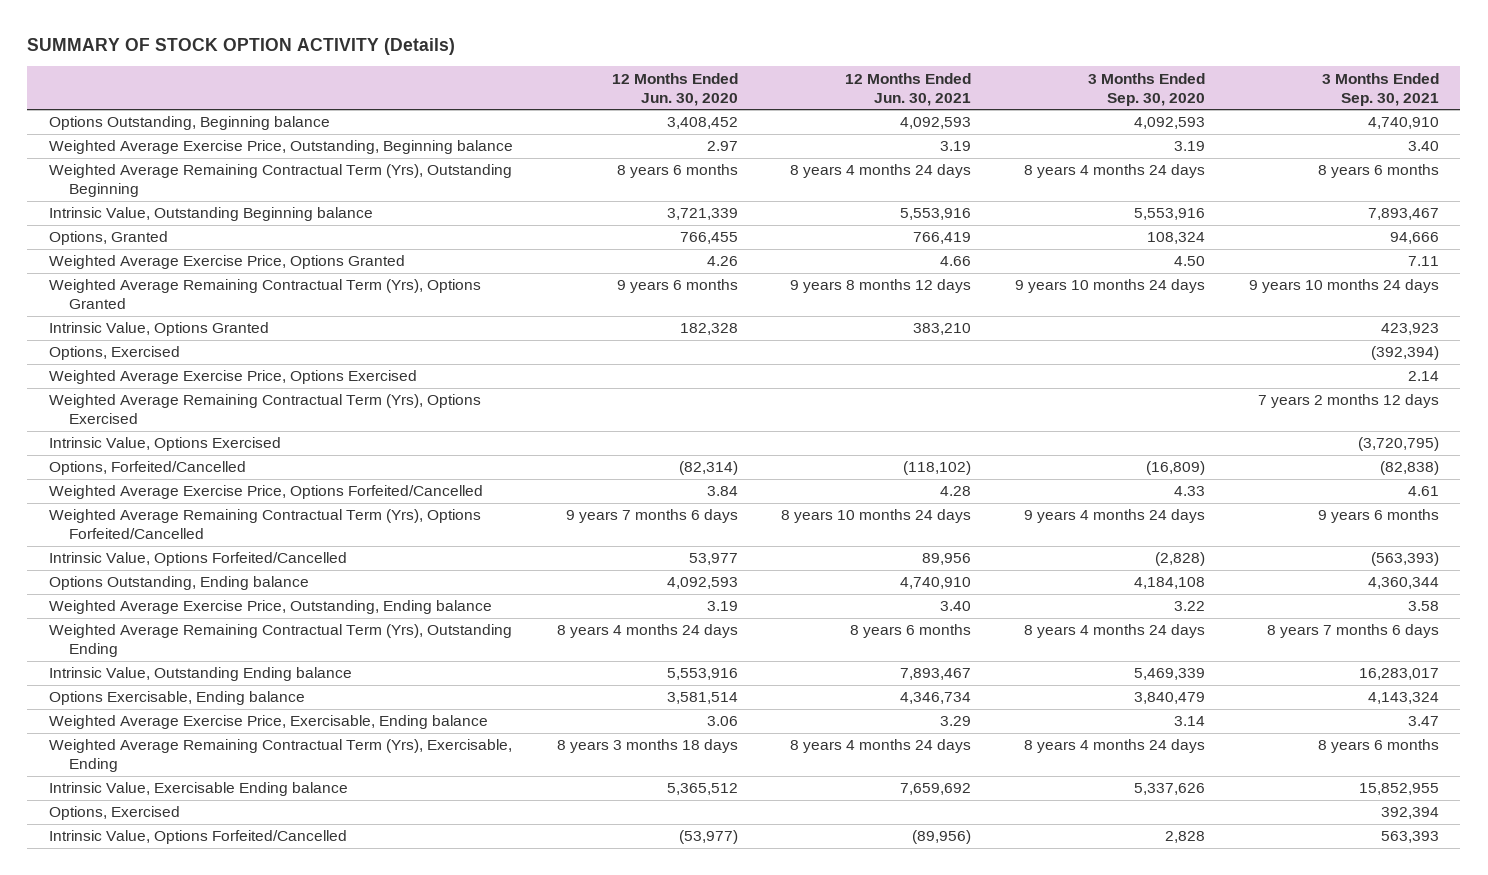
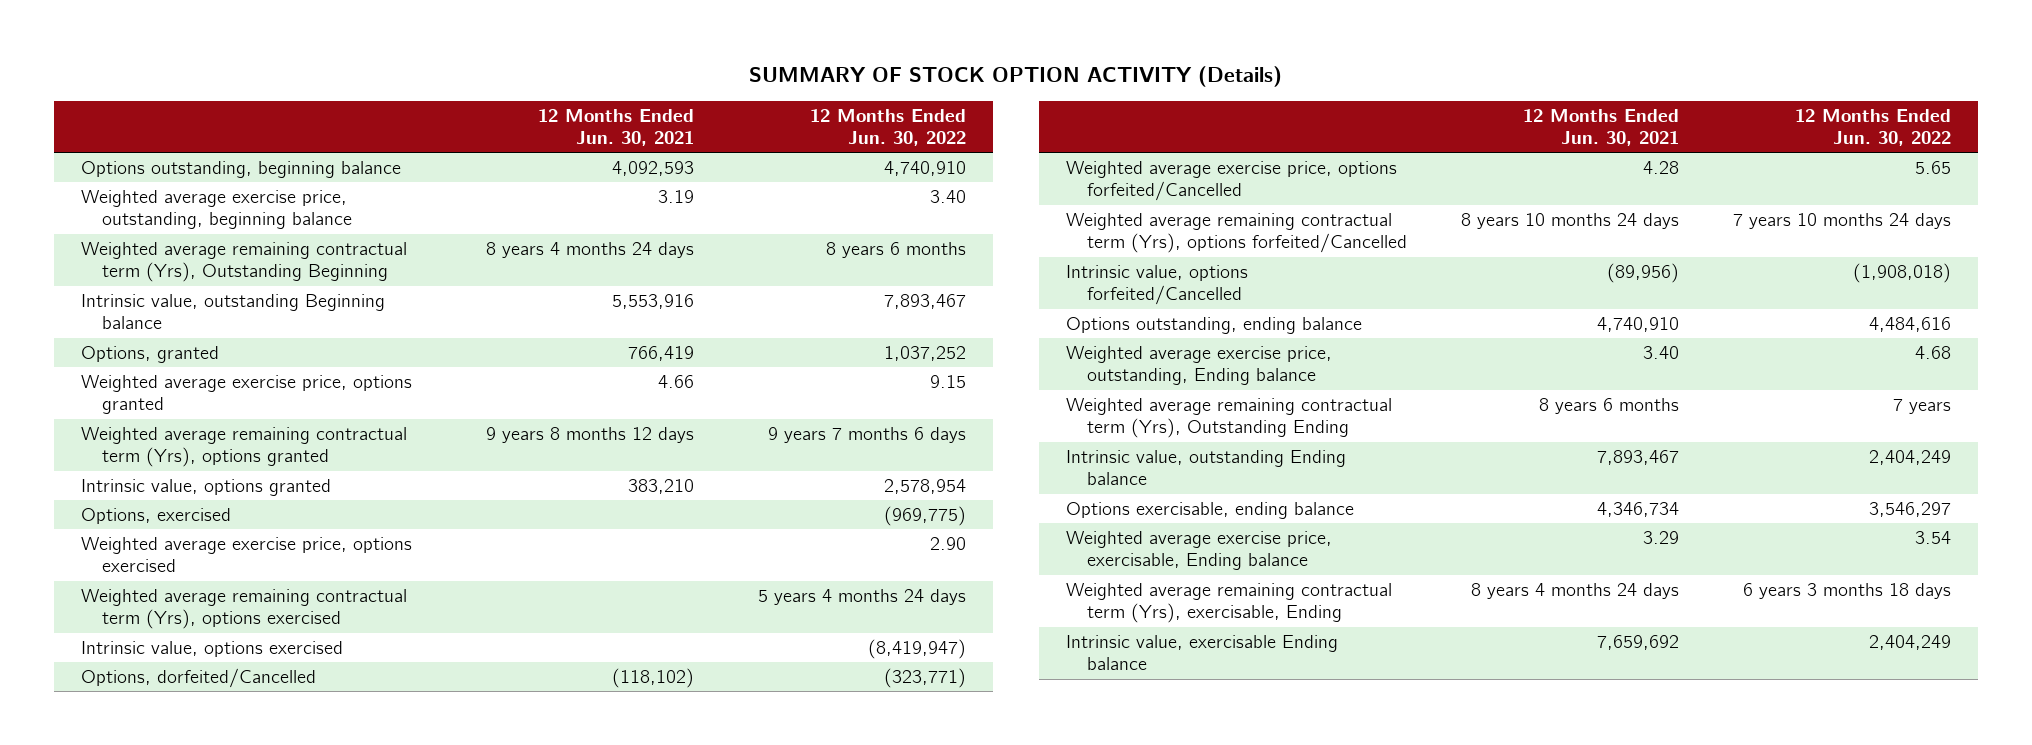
[611,72,738,106] 12 Months Ended Jun. 30, 2020 -> none
[1088,72,1206,106] 3 Months Ended Sep. 30, 2020 -> none
[1321,72,1439,106] 3 Months Ended Sep. 30, 2021 -> none
none -> [810,108,967,146] 12 Months Ended Jun. 30, 2022
[49,806,181,821] Options, Exercised -> none
[49,830,348,845] Intrinsic Value, Options Forfeited/Cancelled -> none
[49,116,331,131] Options Outstanding, Beginning balance -> [80,160,401,178] Options outstanding, beginning balance
[49,140,514,155] Weighted Average Exercise Price, Outstanding, Beginning balance -> [80,189,353,230] Weighted average exercise price, outstanding, beginning balance
[49,164,513,198] Weighted Average Remaining Contractual Term (Yrs), Outstanding Beginning -> [80,241,407,283] Weighted average remaining contractual term (Yrs), Outstanding Beginning
[49,207,374,222] Intrinsic Value, Outstanding Beginning balance -> [80,293,385,330] Intrinsic value, outstanding Beginning balance
[49,231,169,246] Options, Granted -> [80,345,219,363] Options, granted
[49,255,406,270] Weighted Average Exercise Price, Options Granted -> [80,374,412,415] Weighted average exercise price, options granted
[49,279,482,310] Weighted Average Remaining Contractual Term (Yrs), Options Granted -> [80,426,407,468] Weighted average remaining contractual term (Yrs), options granted
[49,322,270,337] Intrinsic Value, Options Granted -> [80,478,331,496] Intrinsic value, options granted
[49,346,181,361] Options, Exercised -> [80,507,231,524] Options, exercised
[49,370,418,385] Weighted Average Exercise Price, Options Exercised -> [80,536,412,573] Weighted average exercise price, options exercised
[49,394,482,425] Weighted Average Remaining Contractual Term (Yrs), Options Exercised -> [80,588,407,630] Weighted average remaining contractual term (Yrs), options exercised
[49,437,282,452] Intrinsic Value, Options Exercised -> [80,640,343,657] Intrinsic value, options exercised
[49,461,247,476] Options, Forfeited/Cancelled -> [80,667,316,688] Options, dorfeited/Cancelled
[49,485,484,500] Weighted Average Exercise Price, Options Forfeited/Cancelled -> [1065,160,1397,202] Weighted average exercise price, options forfeited/Cancelled
[49,509,482,540] Weighted Average Remaining Contractual Term (Yrs), Options Forfeited/Cancelled -> [1065,212,1408,254] Weighted average remaining contractual term (Yrs), options forfeited/Cancelled
[49,552,348,567] Intrinsic Value, Options Forfeited/Cancelled -> [1065,264,1248,306] Intrinsic value, options forfeited/Cancelled
[922,553,972,566] 89,956 -> [1607,262,1680,283] (89,956)
[49,576,310,591] Options Outstanding, Ending balance -> [1065,316,1362,334] Options outstanding, ending balance
[49,600,493,615] Weighted Average Exercise Price, Outstanding, Ending balance -> [1065,345,1332,386] Weighted average exercise price, outstanding, Ending balance
[49,624,513,658] Weighted Average Remaining Contractual Term (Yrs), Outstanding Ending -> [1065,397,1392,439] Weighted average remaining contractual term (Yrs), Outstanding Ending
[49,667,353,682] Intrinsic Value, Outstanding Ending balance -> [1065,449,1346,486] Intrinsic value, outstanding Ending balance
[49,691,306,706] Options Exercisable, Ending balance -> [1065,501,1354,519] Options exercisable, ending balance
[49,715,489,730] Weighted Average Exercise Price, Exercisable, Ending balance -> [1065,530,1332,571] Weighted average exercise price, exercisable, Ending balance
[49,739,513,773] Weighted Average Remaining Contractual Term (Yrs), Exercisable, Ending -> [1065,582,1392,624] Weighted average remaining contractual term (Yrs), exercisable, Ending
[49,782,349,797] Intrinsic Value, Exercisable Ending balance -> [1065,634,1338,671] Intrinsic value, exercisable Ending balance

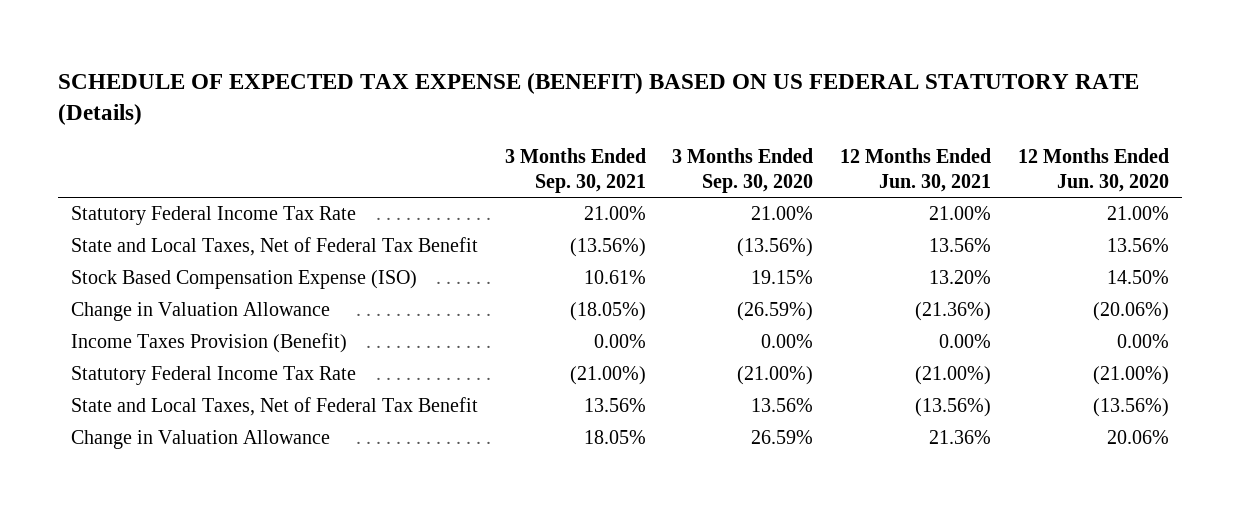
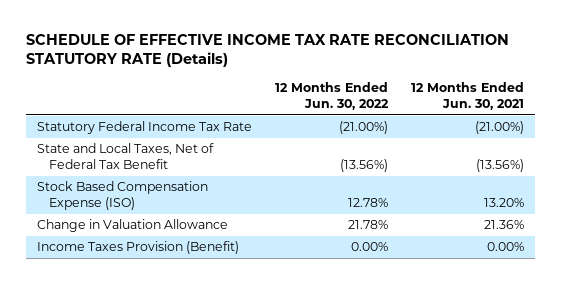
[57,72,1139,126] SCHEDULE OF EXPECTED TAX EXPENSE (BENEFIT) BASED ON US FEDERAL STATUTORY RATE (Details) -> [25,33,509,68] SCHEDULE OF EFFECTIVE INCOME TAX RATE RECONCILIATION STATUTORY RATE (Details)
[504,147,646,194] 3 Months Ended Sep. 30, 2021 -> none
[672,147,814,194] 3 Months Ended Sep. 30, 2020 -> none
[1017,147,1169,193] 12 Months Ended Jun. 30, 2020 -> none
none -> [274,81,389,111] 12 Months Ended Jun. 30, 2022
[70,206,356,226] Statutory Federal Income Tax Rate -> none
[70,237,478,257] State and Local Taxes, Net of Federal Tax Benefit -> none
[70,302,330,322] Change in Valuation Allowance -> none
[70,270,417,290] Stock Based Compensation Expense (ISO) -> [36,181,208,211] Stock Based Compensation Expense (ISO)
[70,333,347,354] Income Taxes Provision (Benefit) -> [36,241,239,255] Income Taxes Provision (Benefit)

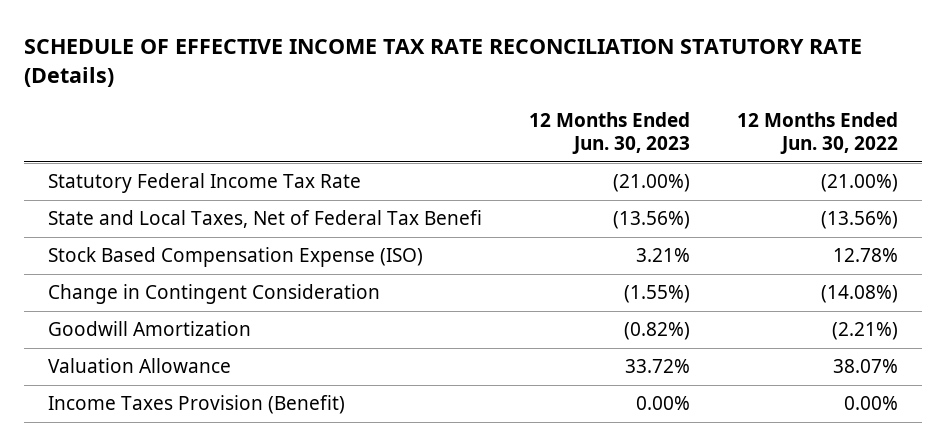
[410,81,524,111] 12 Months Ended Jun. 30, 2021 -> none
none -> [528,111,690,155] 12 Months Ended Jun. 30, 2023
[36,143,214,170] State and Local Taxes, Net of Federal Tax Benefit -> [47,210,482,229] State and Local Taxes, Net of Federal Tax Benefi
none -> [47,284,380,305] Change in Contingent Consideration
none -> [47,321,251,337] Goodwill Amortization
[36,219,228,233] Change in Valuation Allowance -> [47,358,231,374] Valuation Allowance
[347,220,388,230] 21.78% -> [833,359,899,374] 38.07%

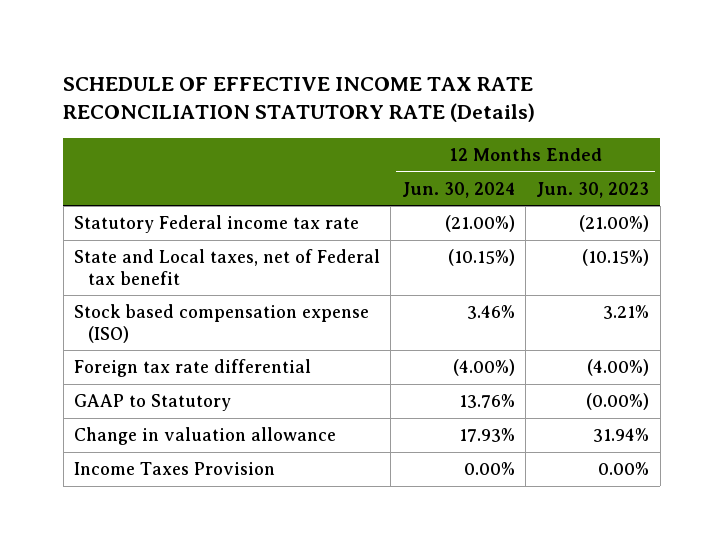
[737,111,899,155] 12 Months Ended Jun. 30, 2022 -> none
none -> [401,181,515,198] Jun. 30, 2024
[47,284,380,305] Change in Contingent Consideration -> none
[47,321,251,337] Goodwill Amortization -> none
[47,173,361,194] Statutory Federal Income Tax Rate -> [74,215,360,234] Statutory Federal income tax rate
[47,210,482,229] State and Local Taxes, Net of Federal Tax Benefi -> [74,249,381,285] State and Local taxes, net of Federal tax benefit
[612,211,690,230] (13.56%) -> [582,249,650,267] (10.15%)
[47,247,423,268] Stock Based Compensation Expense (ISO) -> [74,304,370,343] Stock based compensation expense (ISO)
none -> [74,359,312,378] Foreign tax rate differential
none -> [74,394,232,412] GAAP to Statutory
[47,358,231,374] Valuation Allowance -> [74,427,337,446] Change in valuation allowance
[624,359,690,374] 33.72% -> [593,428,650,443] 31.94%
[47,395,345,415] Income Taxes Provision (Benefit) -> [74,462,276,476] Income Taxes Provision

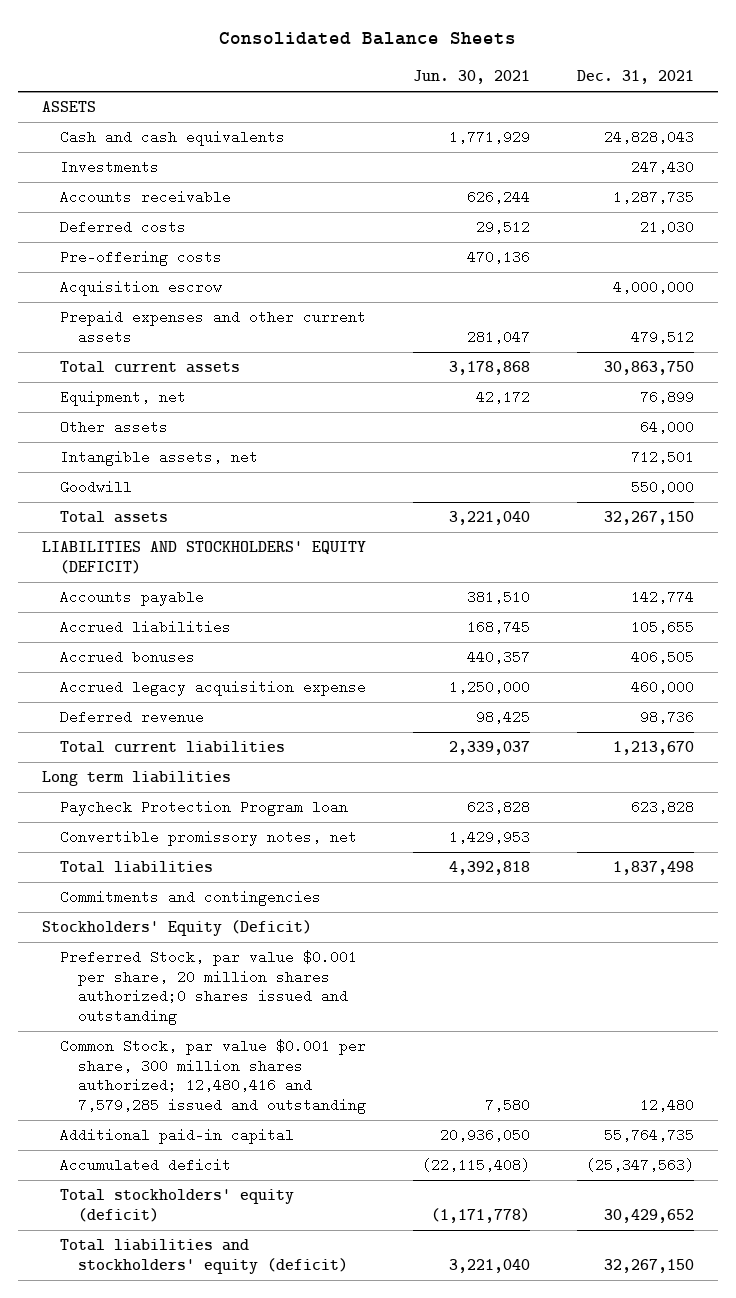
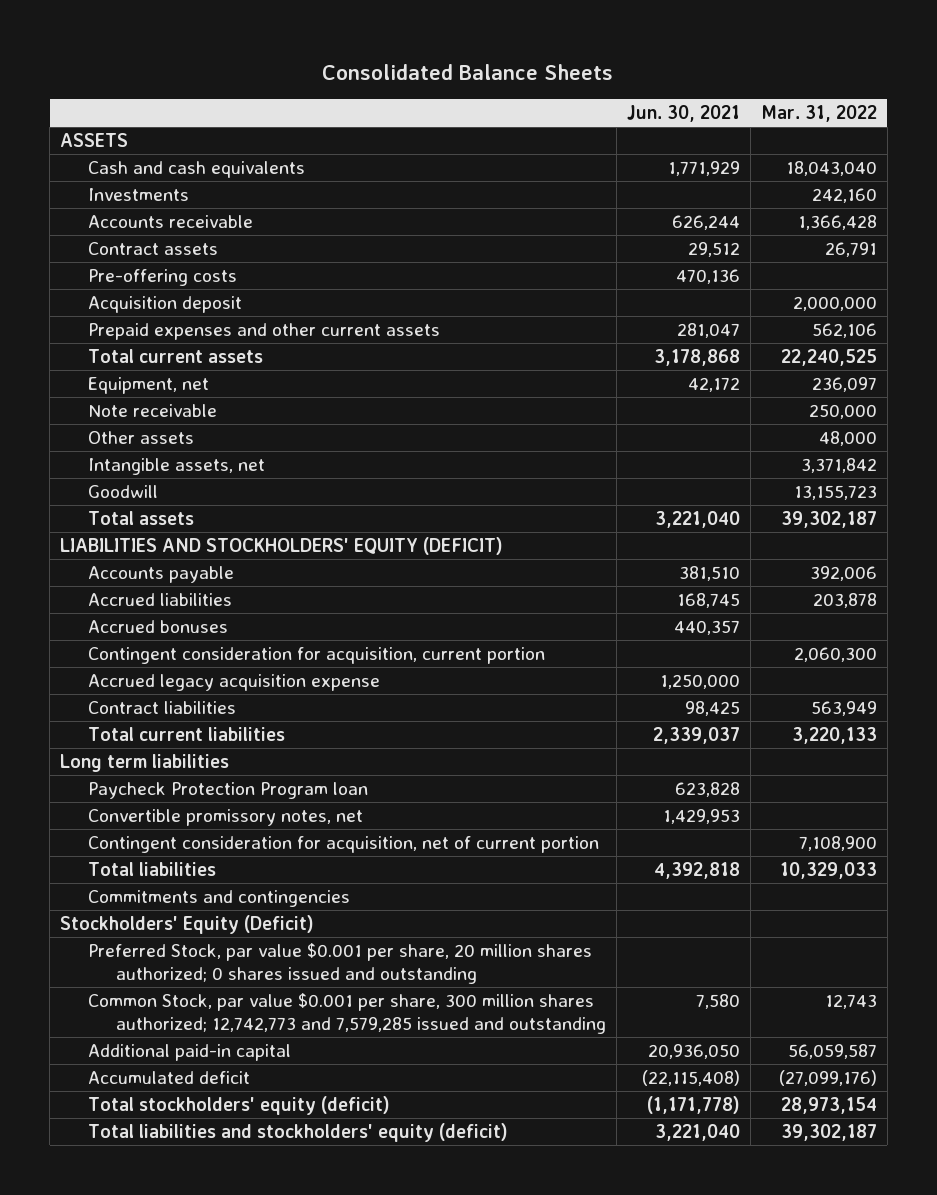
[577,70,695,85] Dec. 31, 2021 -> none
none -> [760,105,877,123] Mar. 31, 2022
[59,220,186,235] Deferred costs -> [88,242,219,256] Contract assets
[59,280,222,297] Acquisition escrow -> [88,296,243,314] Acquisition deposit
none -> [88,404,218,418] Note receivable
none -> [88,647,546,665] Contingent consideration for acquisition, current portion
[59,710,204,725] Deferred revenue -> [88,701,237,715] Contract liabilities
none -> [88,836,600,854] Contingent consideration for acquisition, net of current portion
[59,950,357,1026] Preferred Stock, par value $0.001 per share, 20 million shares authorized;0 shares issued and outstanding -> [88,943,593,984] Preferred Stock, par value $0.001 per share, 20 million shares authorized; 0 shares issued and outstanding
[59,1039,366,1115] Common Stock, par value $0.001 per share, 300 million shares authorized; 12,480,416 and 7,579,285 issued and outstanding -> [88,993,607,1034] Common Stock, par value $0.001 per share, 300 million shares authorized; 12,742,773 and 7,579,285 issued and outstanding

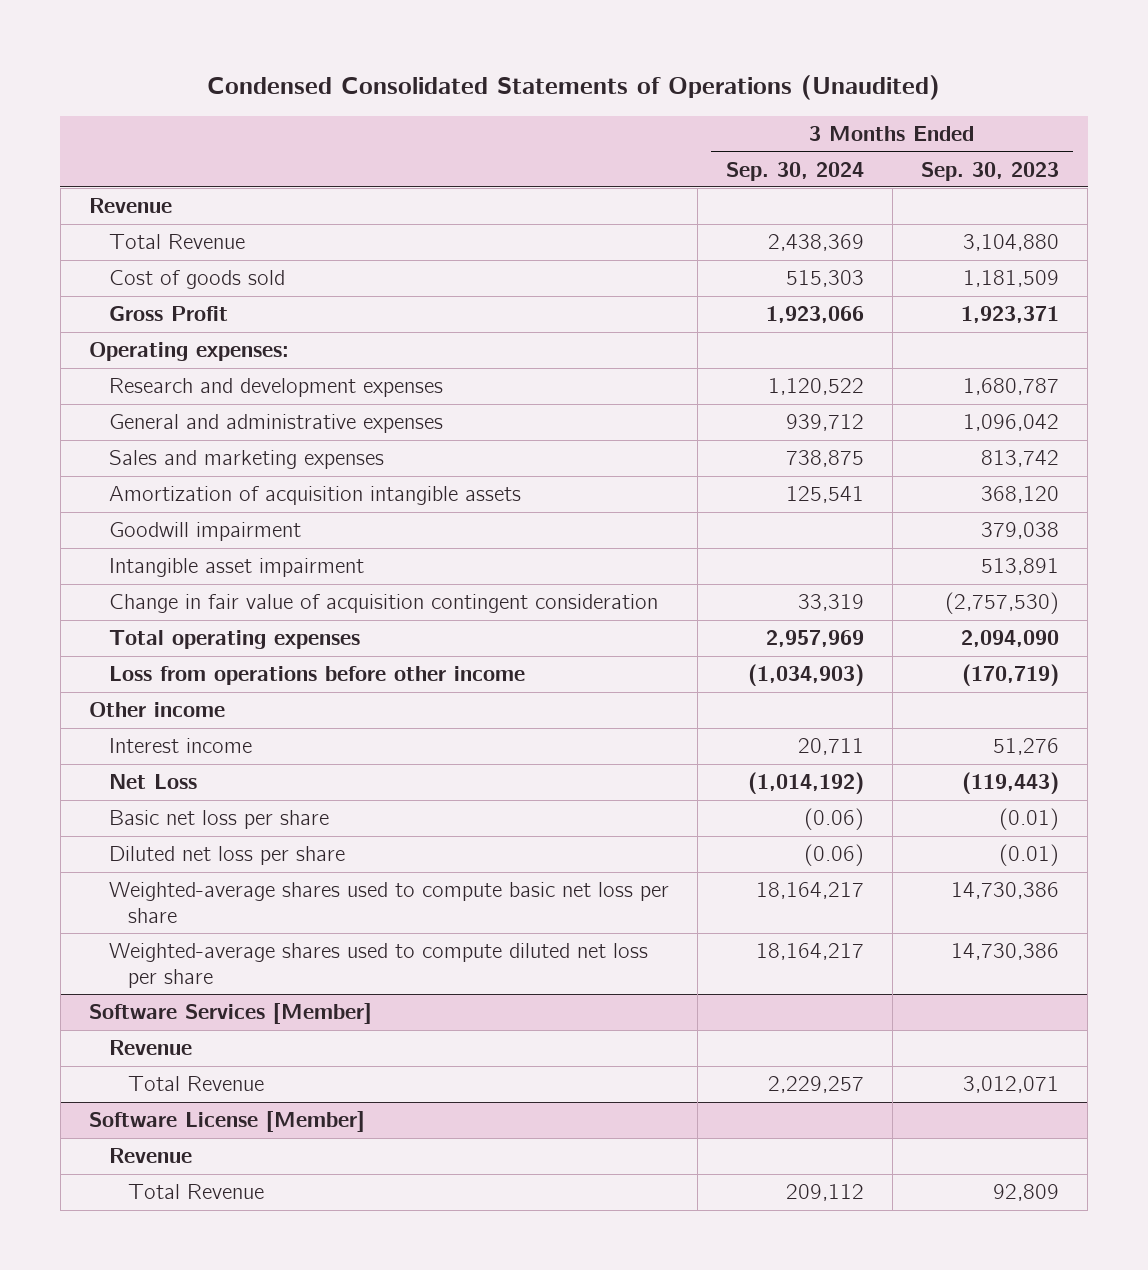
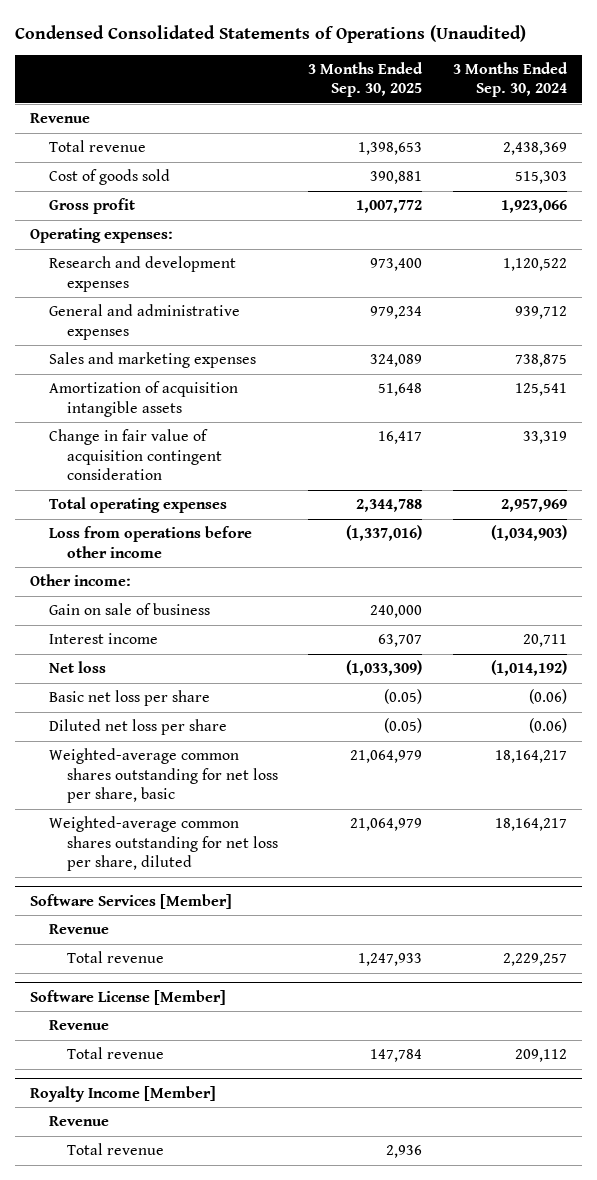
[920,161,1059,181] Sep. 30, 2023 -> none
none -> [308,61,424,98] 3 Months Ended Sep. 30, 2025
[108,234,245,250] Total Revenue -> [48,140,146,153] Total revenue
[108,306,228,322] Gross Profit -> [48,198,135,215] Gross profit
[108,522,301,542] Goodwill impairment -> none
[108,558,364,578] Intangible asset impairment -> none
[89,702,226,718] Other income -> [30,574,132,587] Other income:
none -> [48,603,210,616] Gain on sale of business
[108,774,197,790] Net Loss -> [48,661,106,674] Net loss
[108,882,669,923] Weighted-average shares used to compute basic net loss per share -> [48,748,278,804] Weighted-average common shares outstanding for net loss per share, basic
[108,943,648,988] Weighted-average shares used to compute diluted net loss per share -> [48,816,278,872] Weighted-average common shares outstanding for net loss per share, diluted
[128,1076,265,1092] Total Revenue -> [66,951,164,964] Total revenue
[128,1184,265,1200] Total Revenue -> [66,1047,164,1060] Total revenue
none -> [30,1085,217,1102] Royalty Income [Member]
none -> [48,1116,109,1127] Revenue
none -> [66,1143,164,1156] Total revenue

